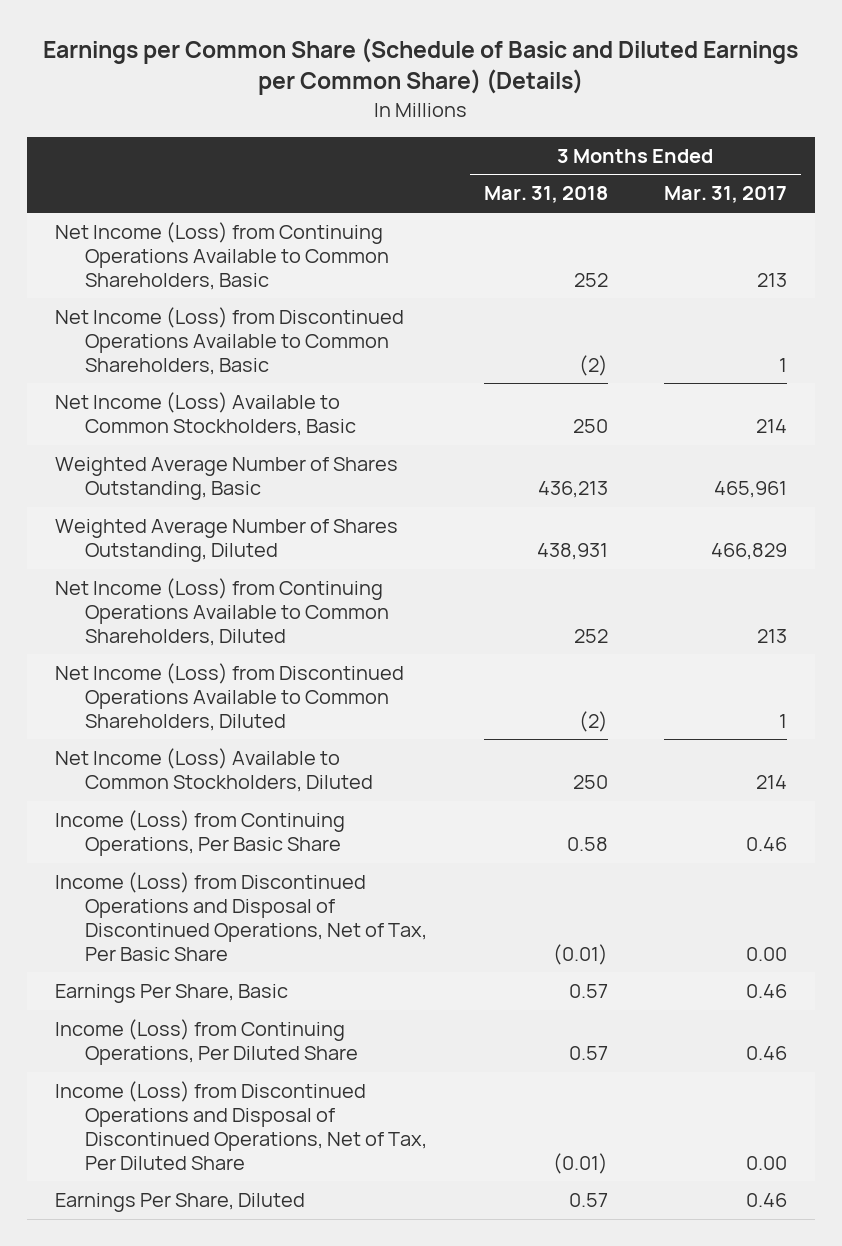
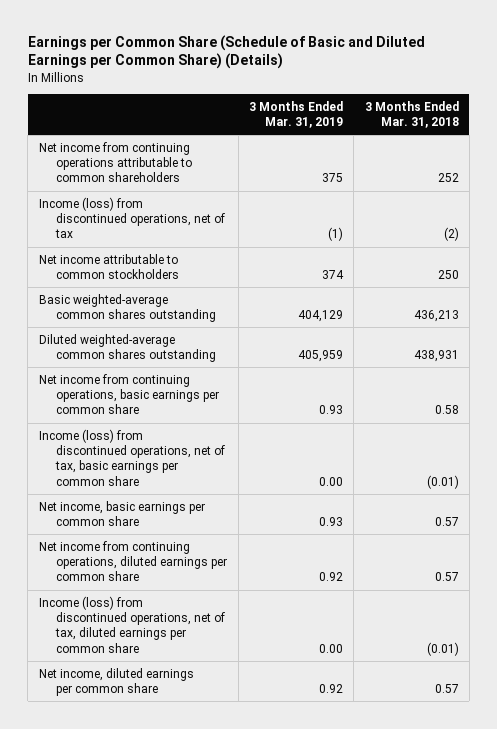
[663,186,787,204] Mar. 31, 2017 -> none
none -> [248,100,343,128] 3 Months Ended Mar. 31, 2019
[55,578,390,646] Net Income (Loss) from Continuing Operations Available to Common Shareholders, Diluted -> none
[55,663,405,731] Net Income (Loss) from Discontinued Operations Available to Common Shareholders, Diluted -> none
[55,748,374,793] Net Income (Loss) Available to Common Stockholders, Diluted -> none
[55,222,390,290] Net Income (Loss) from Continuing Operations Available to Common Shareholders, Basic -> [38,141,193,183] Net income from continuing operations attributable to common shareholders
[55,307,405,375] Net Income (Loss) from Discontinued Operations Available to Common Shareholders, Basic -> [38,196,226,239] Income (loss) from discontinued operations, net of tax
[55,392,357,437] Net Income (Loss) Available to Common Stockholders, Basic -> [38,253,180,280] Net income attributable to common stockholders
[55,457,399,501] Weighted Average Number of Shares Outstanding, Basic -> [38,293,217,323] Basic weighted-average common shares outstanding
[55,519,399,563] Weighted Average Number of Shares Outstanding, Diluted -> [38,333,217,363] Diluted weighted-average common shares outstanding
[55,810,346,857] Income (Loss) from Continuing Operations, Per Basic Share -> [38,373,220,415] Net income from continuing operations, basic earnings per common share
[55,872,428,961] Income (Loss) from Discontinued Operations and Disposal of Discontinued Operations, Net of Tax, Per Basic Share -> [38,428,226,486] Income (loss) from discontinued operations, net of tax, basic earnings per common share
[55,984,289,1004] Earnings Per Share, Basic -> [38,500,205,527] Net income, basic earnings per common share
[55,1019,359,1066] Income (Loss) from Continuing Operations, Per Diluted Share -> [38,540,228,582] Net income from continuing operations, diluted earnings per common share
[55,1081,428,1170] Income (Loss) from Discontinued Operations and Disposal of Discontinued Operations, Net of Tax, Per Diluted Share -> [38,595,226,653] Income (loss) from discontinued operations, net of tax, diluted earnings per common share
[55,1193,306,1213] Earnings Per Share, Diluted -> [38,667,194,697] Net income, diluted earnings per common share

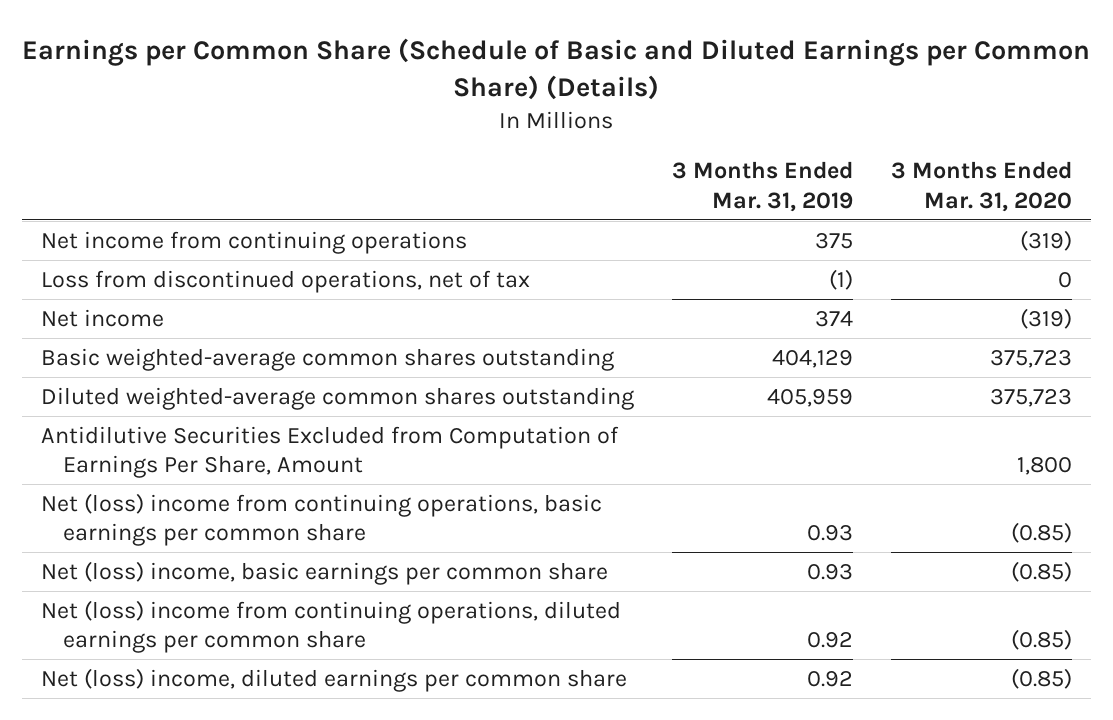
[364,100,459,128] 3 Months Ended Mar. 31, 2018 -> none
none -> [890,161,1072,212] 3 Months Ended Mar. 31, 2020
[38,141,193,183] Net income from continuing operations attributable to common shareholders -> [41,230,468,254] Net income from continuing operations
[38,196,226,239] Income (loss) from discontinued operations, net of tax -> [41,269,531,293] Loss from discontinued operations, net of tax
[38,253,180,280] Net income attributable to common stockholders -> [41,308,165,327] Net income
[38,428,226,486] Income (loss) from discontinued operations, net of tax, basic earnings per common share -> none
[38,595,226,653] Income (loss) from discontinued operations, net of tax, diluted earnings per common share -> none
none -> [41,425,620,479] Antidilutive Securities Excluded from Computation of Earnings Per Share, Amount
[38,373,220,415] Net income from continuing operations, basic earnings per common share -> [41,492,603,547] Net (loss) income from continuing operations, basic earnings per common share
[38,500,205,527] Net income, basic earnings per common share -> [41,560,609,585] Net (loss) income, basic earnings per common share
[38,540,228,582] Net income from continuing operations, diluted earnings per common share -> [41,599,622,654] Net (loss) income from continuing operations, diluted earnings per common share
[38,667,194,697] Net income, diluted earnings per common share -> [41,667,628,692] Net (loss) income, diluted earnings per common share

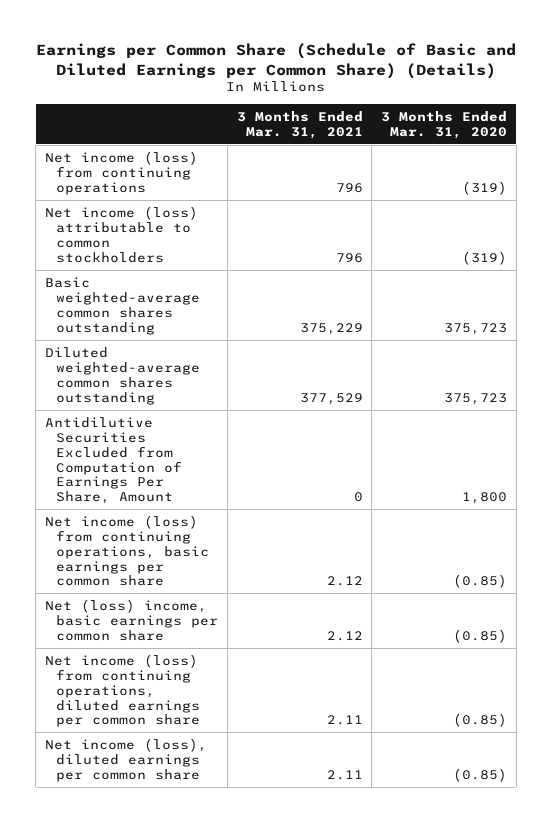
[671,161,853,212] 3 Months Ended Mar. 31, 2019 -> none
none -> [236,110,363,139] 3 Months Ended Mar. 31, 2021
[41,269,531,293] Loss from discontinued operations, net of tax -> none
[41,230,468,254] Net income from continuing operations -> [45,150,199,195] Net income (loss) from continuing operations
[41,308,165,327] Net income -> [45,205,199,263] Net income (loss) attributable to common stockholders
[41,492,603,547] Net (loss) income from continuing operations, basic earnings per common share -> [45,514,210,587] Net income (loss) from continuing operations, basic earnings per common share
[41,599,622,654] Net (loss) income from continuing operations, diluted earnings per common share -> [45,653,201,728] Net income (loss) from continuing operations, diluted earnings per common share
[41,667,628,692] Net (loss) income, diluted earnings per common share -> [45,737,208,782] Net income (loss), diluted earnings per common share

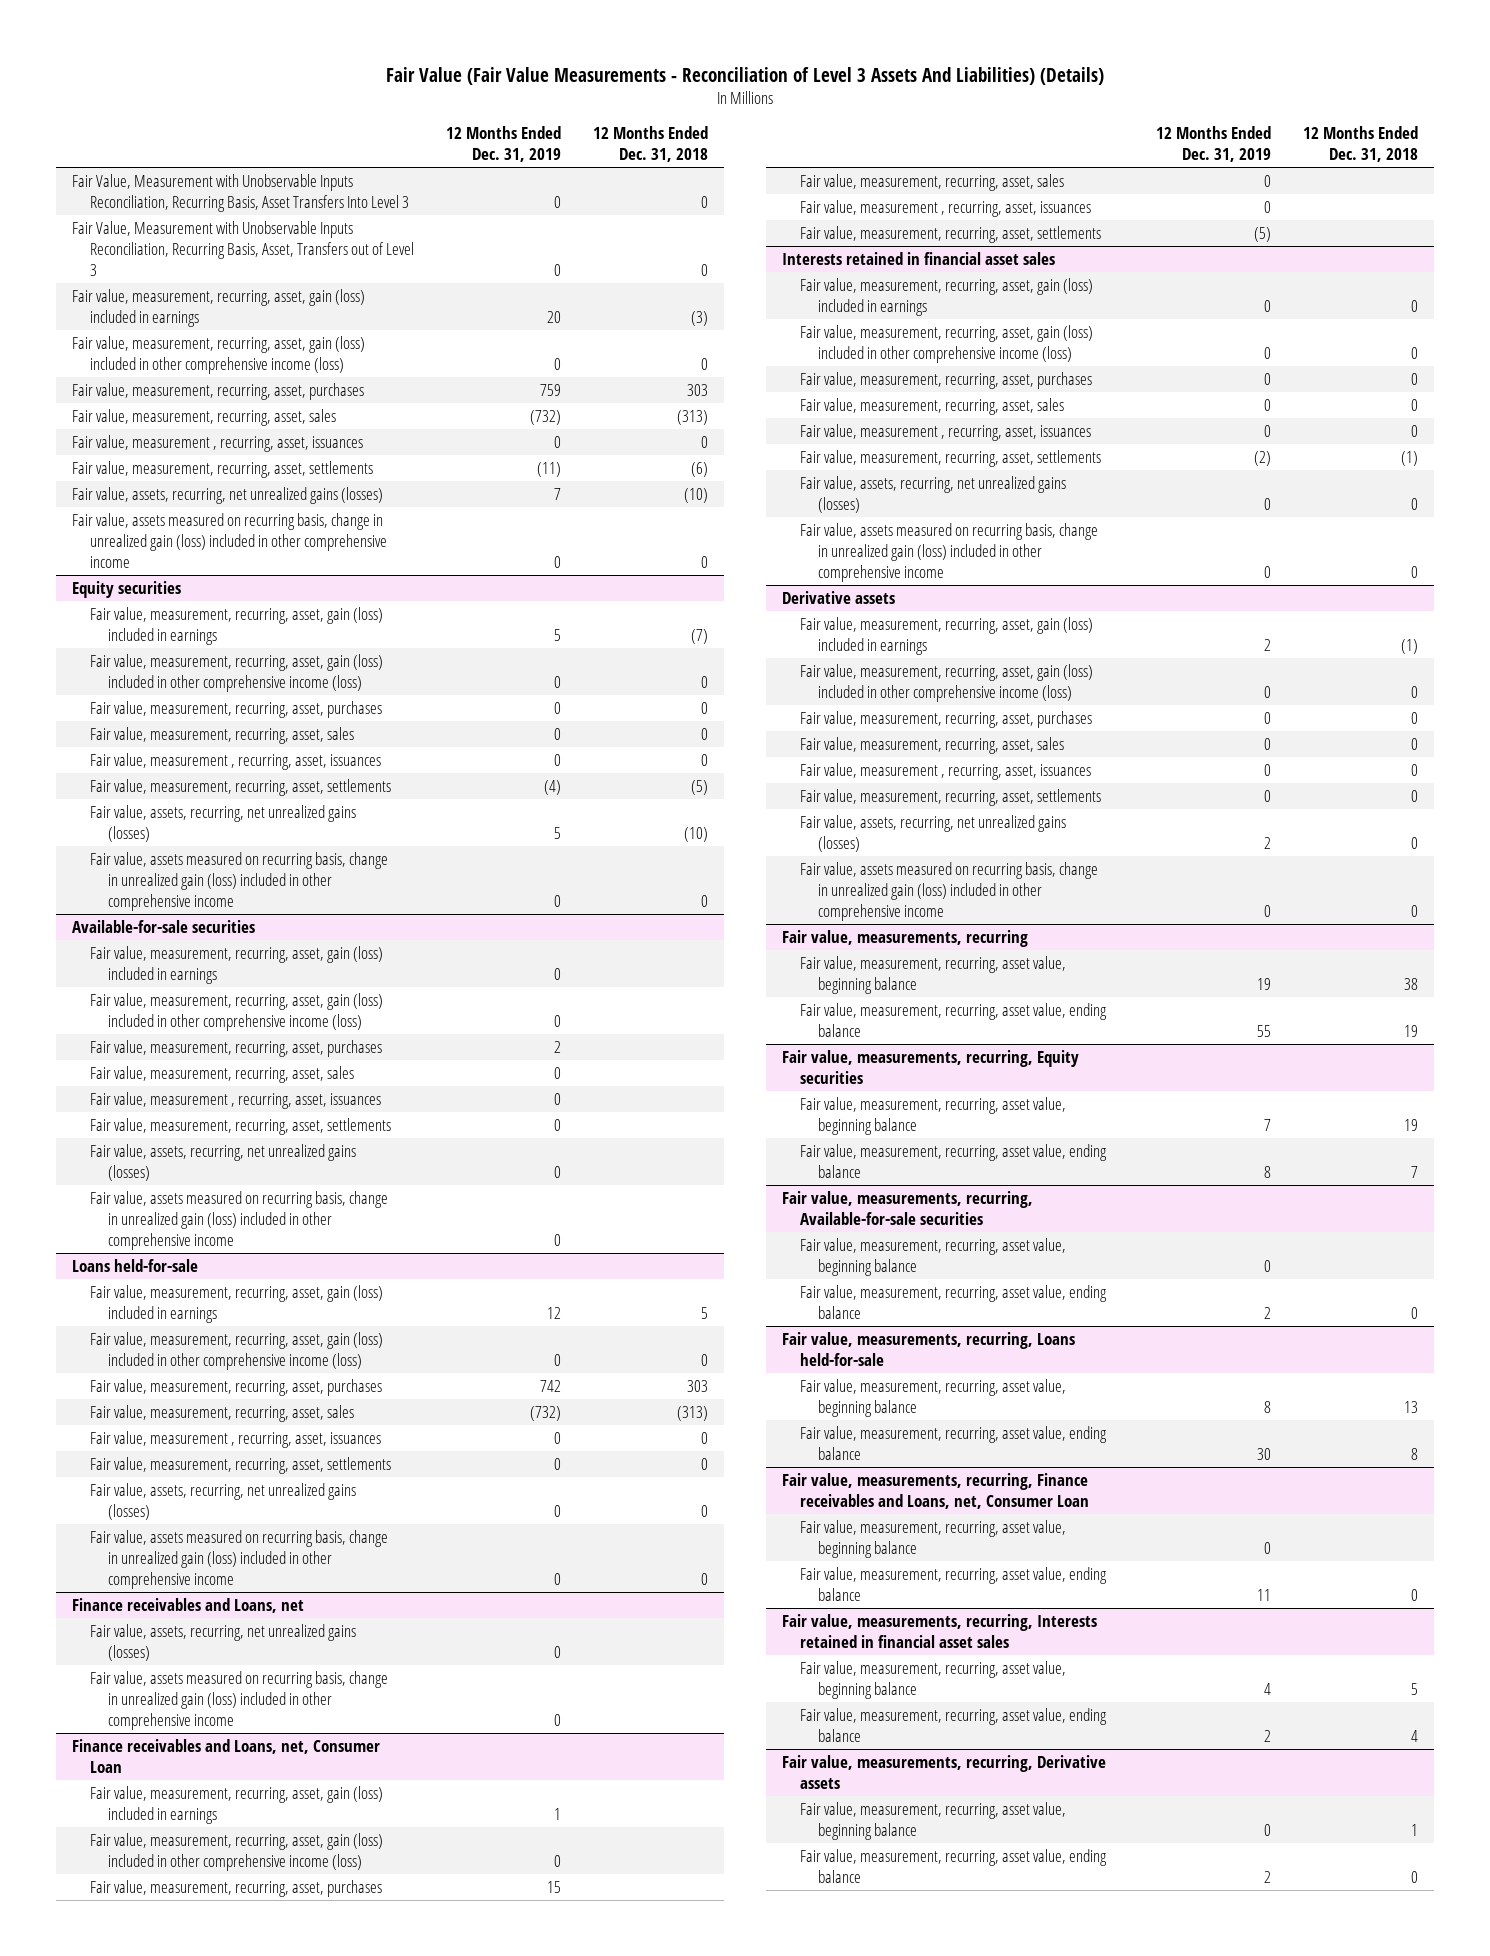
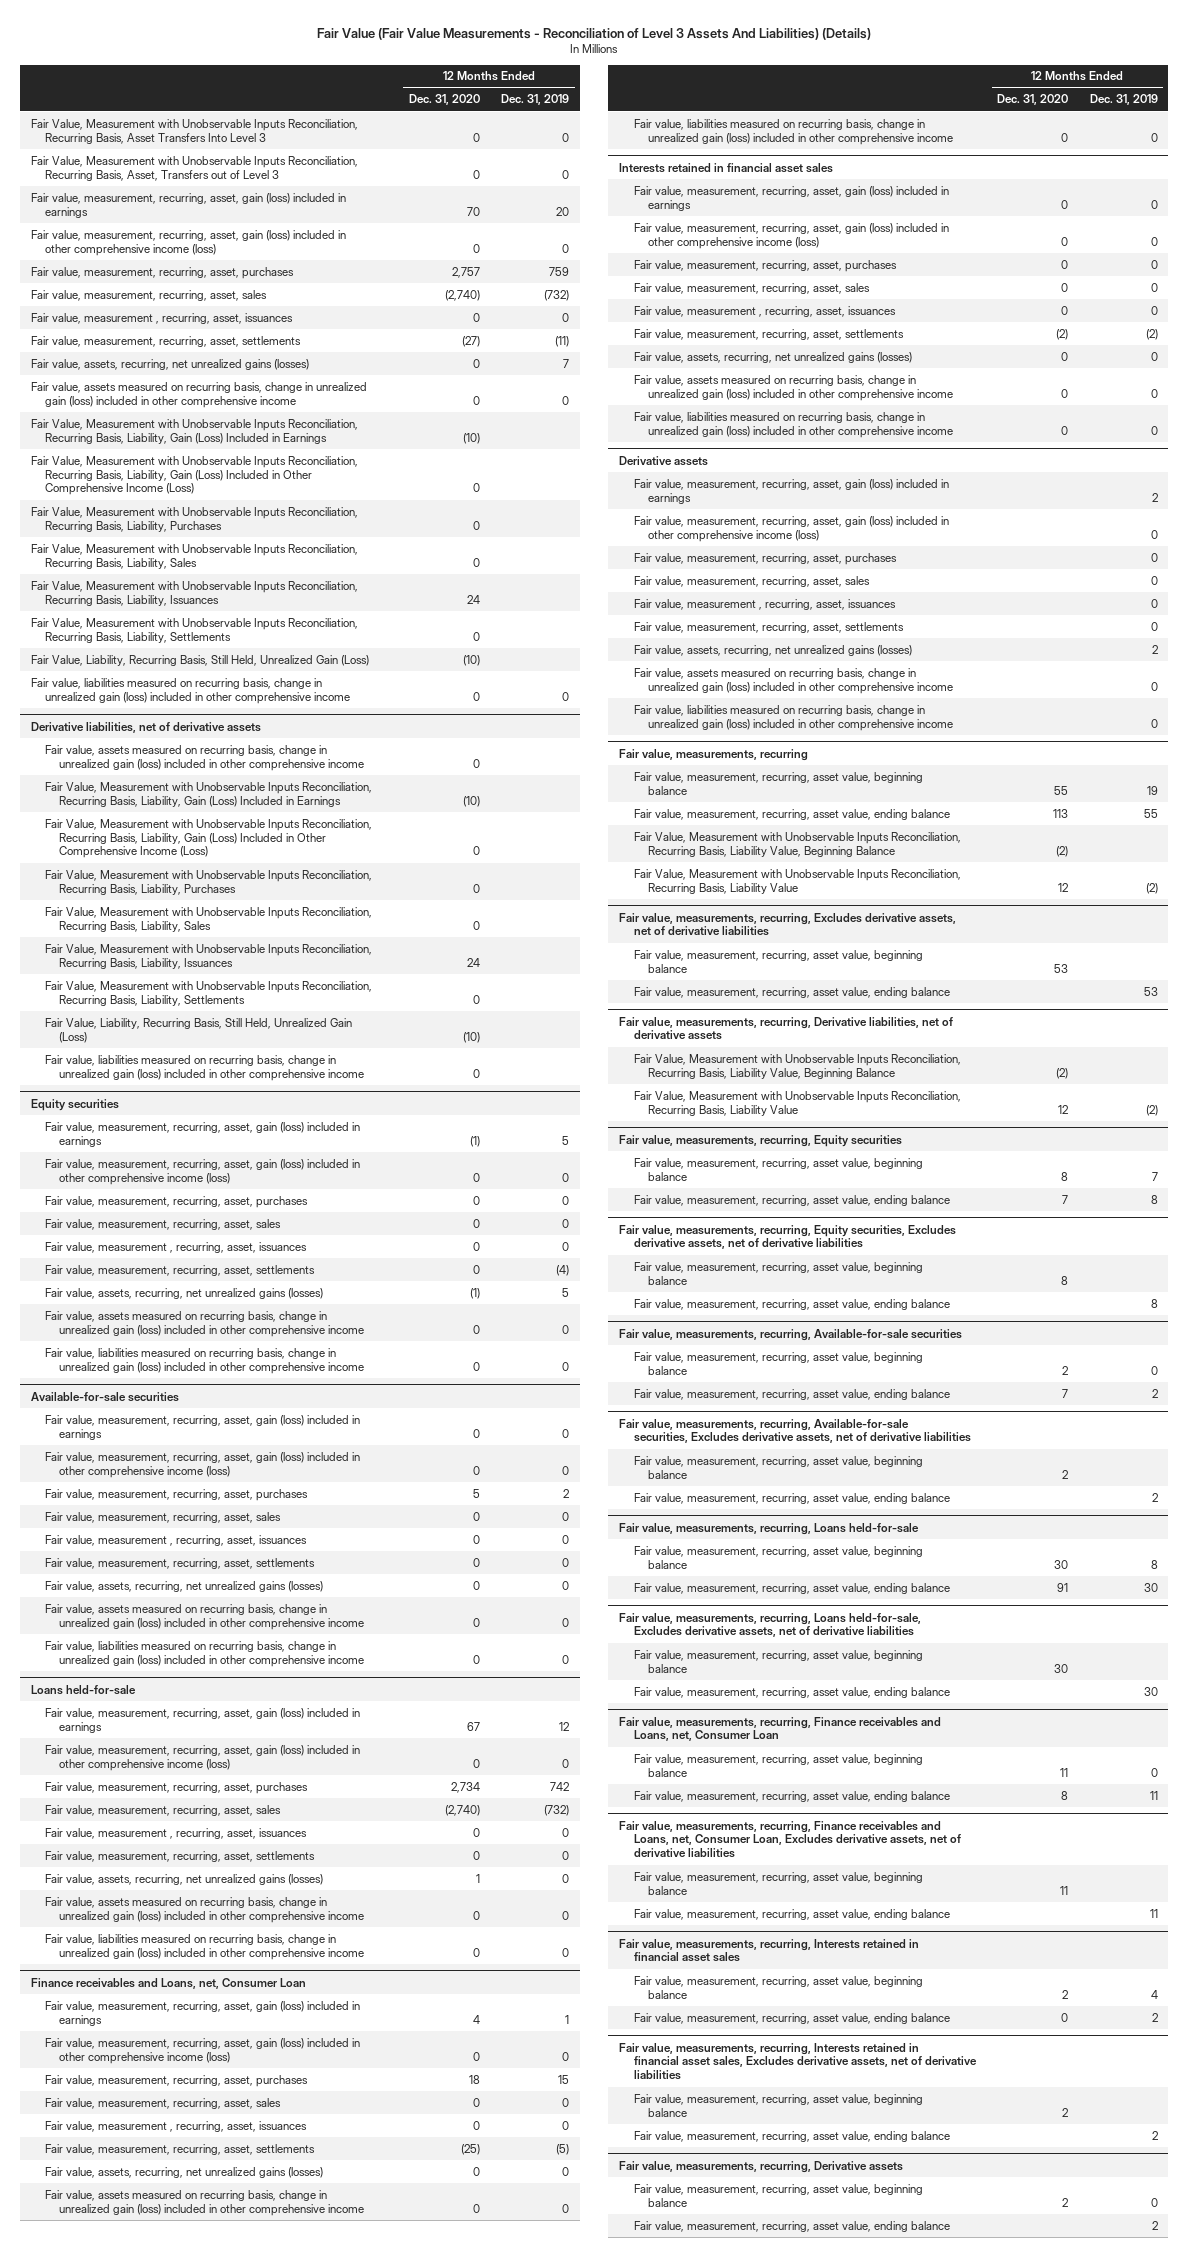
[593,126,709,163] 12 Months Ended Dec. 31, 2018 -> none
none -> [408,94,480,106] Dec. 31, 2020
none -> [30,418,358,444] Fair Value, Measurement with Unobservable Inputs Reconciliation, Recurring Basis, Liability, Gain (Loss) Included in Earnings
none -> [30,455,358,496] Fair Value, Measurement with Unobservable Inputs Reconciliation, Recurring Basis, Liability, Gain (Loss) Included in Other Comprehensive Income (Loss)
none -> [30,506,358,532] Fair Value, Measurement with Unobservable Inputs Reconciliation, Recurring Basis, Liability, Purchases
none -> [30,543,358,569] Fair Value, Measurement with Unobservable Inputs Reconciliation, Recurring Basis, Liability, Sales
none -> [30,580,358,606] Fair Value, Measurement with Unobservable Inputs Reconciliation, Recurring Basis, Liability, Issuances
none -> [30,617,358,643] Fair Value, Measurement with Unobservable Inputs Reconciliation, Recurring Basis, Liability, Settlements
none -> [30,654,369,666] Fair Value, Liability, Recurring Basis, Still Held, Unrealized Gain (Loss)
none -> [30,677,351,704] Fair value, liabilities measured on recurring basis, change in unrealized gain (loss) included in other comprehensive income
none -> [30,721,261,733] Derivative liabilities, net of derivative assets
none -> [45,744,365,771] Fair value, assets measured on recurring basis, change in unrealized gain (loss) included in other comprehensive income
none -> [45,781,373,807] Fair Value, Measurement with Unobservable Inputs Reconciliation, Recurring Basis, Liability, Gain (Loss) Included in Earnings
none -> [45,818,373,859] Fair Value, Measurement with Unobservable Inputs Reconciliation, Recurring Basis, Liability, Gain (Loss) Included in Other Comprehensive Income (Loss)
none -> [45,869,373,895] Fair Value, Measurement with Unobservable Inputs Reconciliation, Recurring Basis, Liability, Purchases
none -> [45,906,373,932] Fair Value, Measurement with Unobservable Inputs Reconciliation, Recurring Basis, Liability, Sales
none -> [45,943,373,969] Fair Value, Measurement with Unobservable Inputs Reconciliation, Recurring Basis, Liability, Issuances
none -> [45,980,373,1006] Fair Value, Measurement with Unobservable Inputs Reconciliation, Recurring Basis, Liability, Settlements
none -> [45,1017,353,1043] Fair Value, Liability, Recurring Basis, Still Held, Unrealized Gain (Loss)
none -> [45,1054,365,1081] Fair value, liabilities measured on recurring basis, change in unrealized gain (loss) included in other comprehensive income
none -> [45,1347,365,1374] Fair value, liabilities measured on recurring basis, change in unrealized gain (loss) included in other comprehensive income
none -> [45,1640,365,1667] Fair value, liabilities measured on recurring basis, change in unrealized gain (loss) included in other comprehensive income
[72,1597,305,1613] Finance receivables and Loans, net -> none
[90,1623,357,1661] Fair value, assets, recurring, net unrealized gains (losses) -> none
[90,1670,389,1731] Fair value, assets measured on recurring basis, change in unrealized gain (loss) included in other comprehensive income -> [45,1933,365,1960] Fair value, liabilities measured on recurring basis, change in unrealized gain (loss) included in other comprehensive income
none -> [45,2166,324,2178] Fair value, assets, recurring, net unrealized gains (losses)
none -> [45,2189,365,2216] Fair value, assets measured on recurring basis, change in unrealized gain (loss) included in other comprehensive income
none -> [633,118,953,145] Fair value, liabilities measured on recurring basis, change in unrealized gain (loss) included in other comprehensive income
none -> [633,411,953,438] Fair value, liabilities measured on recurring basis, change in unrealized gain (loss) included in other comprehensive income
none -> [633,704,953,731] Fair value, liabilities measured on recurring basis, change in unrealized gain (loss) included in other comprehensive income
none -> [633,831,961,857] Fair Value, Measurement with Unobservable Inputs Reconciliation, Recurring Basis, Liability Value, Beginning Balance
none -> [633,868,961,894] Fair Value, Measurement with Unobservable Inputs Reconciliation, Recurring Basis, Liability Value
none -> [619,912,957,937] Fair value, measurements, recurring, Excludes derivative assets, net of derivative liabilities
none -> [633,949,923,973] Fair value, measurement, recurring, asset value, beginning balance
none -> [633,986,950,998] Fair value, measurement, recurring, asset value, ending balance
none -> [619,1016,954,1041] Fair value, measurements, recurring, Derivative liabilities, net of derivative assets
none -> [633,1053,961,1079] Fair Value, Measurement with Unobservable Inputs Reconciliation, Recurring Basis, Liability Value, Beginning Balance
none -> [633,1090,961,1116] Fair Value, Measurement with Unobservable Inputs Reconciliation, Recurring Basis, Liability Value
none -> [619,1224,957,1250] Fair value, measurements, recurring, Equity securities, Excludes derivative assets, net of derivative liabilities
none -> [633,1261,923,1285] Fair value, measurement, recurring, asset value, beginning balance
none -> [633,1298,950,1310] Fair value, measurement, recurring, asset value, ending balance
none -> [619,1418,971,1444] Fair value, measurements, recurring, Available-for-sale securities, Excludes derivative assets, net of derivative liabilities
none -> [633,1455,923,1479] Fair value, measurement, recurring, asset value, beginning balance
none -> [633,1492,950,1504] Fair value, measurement, recurring, asset value, ending balance
none -> [619,1612,922,1638] Fair value, measurements, recurring, Loans held-for-sale, Excludes derivative assets, net of derivative liabilities
none -> [633,1649,923,1673] Fair value, measurement, recurring, asset value, beginning balance
none -> [633,1686,950,1698] Fair value, measurement, recurring, asset value, ending balance
none -> [619,1820,961,1859] Fair value, measurements, recurring, Finance receivables and Loans, net, Consumer Loan, Excludes derivative assets, net of derivative liabilities
none -> [633,1871,923,1895] Fair value, measurement, recurring, asset value, beginning balance
none -> [633,1908,950,1920] Fair value, measurement, recurring, asset value, ending balance
none -> [619,2042,977,2081] Fair value, measurements, recurring, Interests retained in financial asset sales, Excludes derivative assets, net of derivative liabilities
none -> [633,2093,923,2117] Fair value, measurement, recurring, asset value, beginning balance
none -> [633,2130,950,2142] Fair value, measurement, recurring, asset value, ending balance

